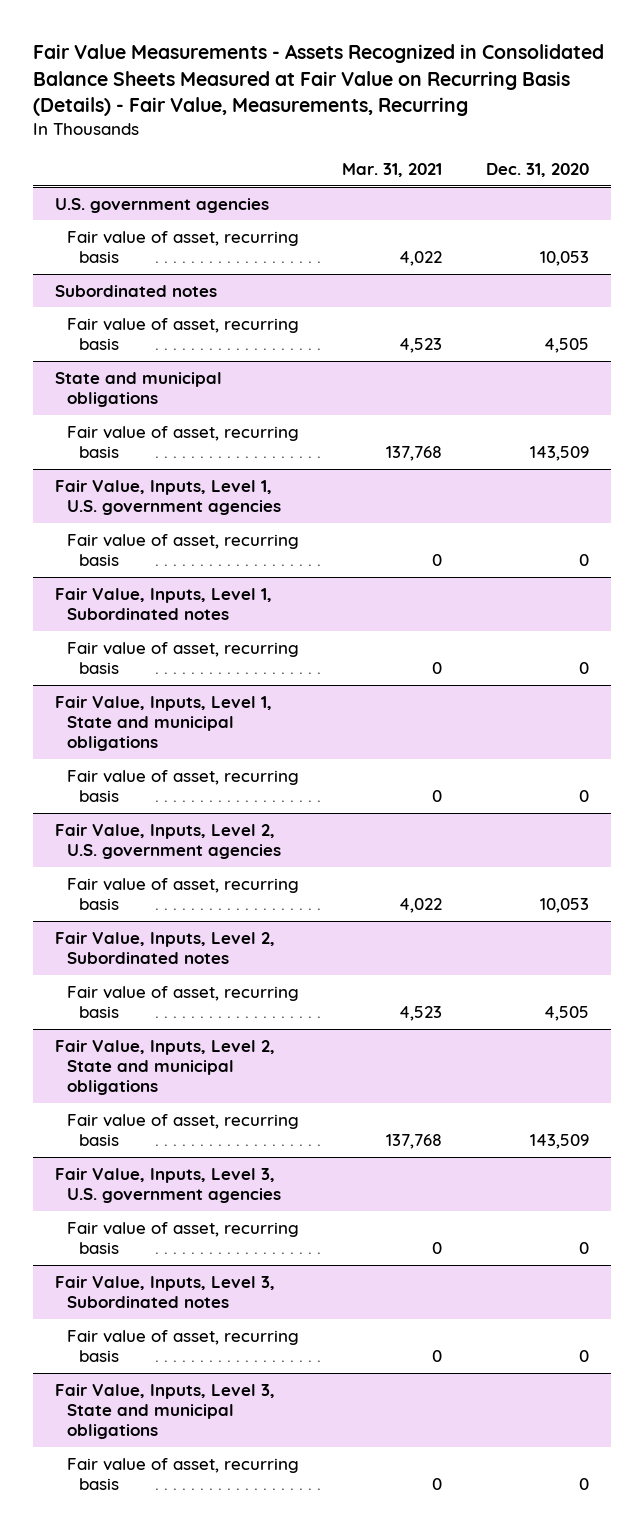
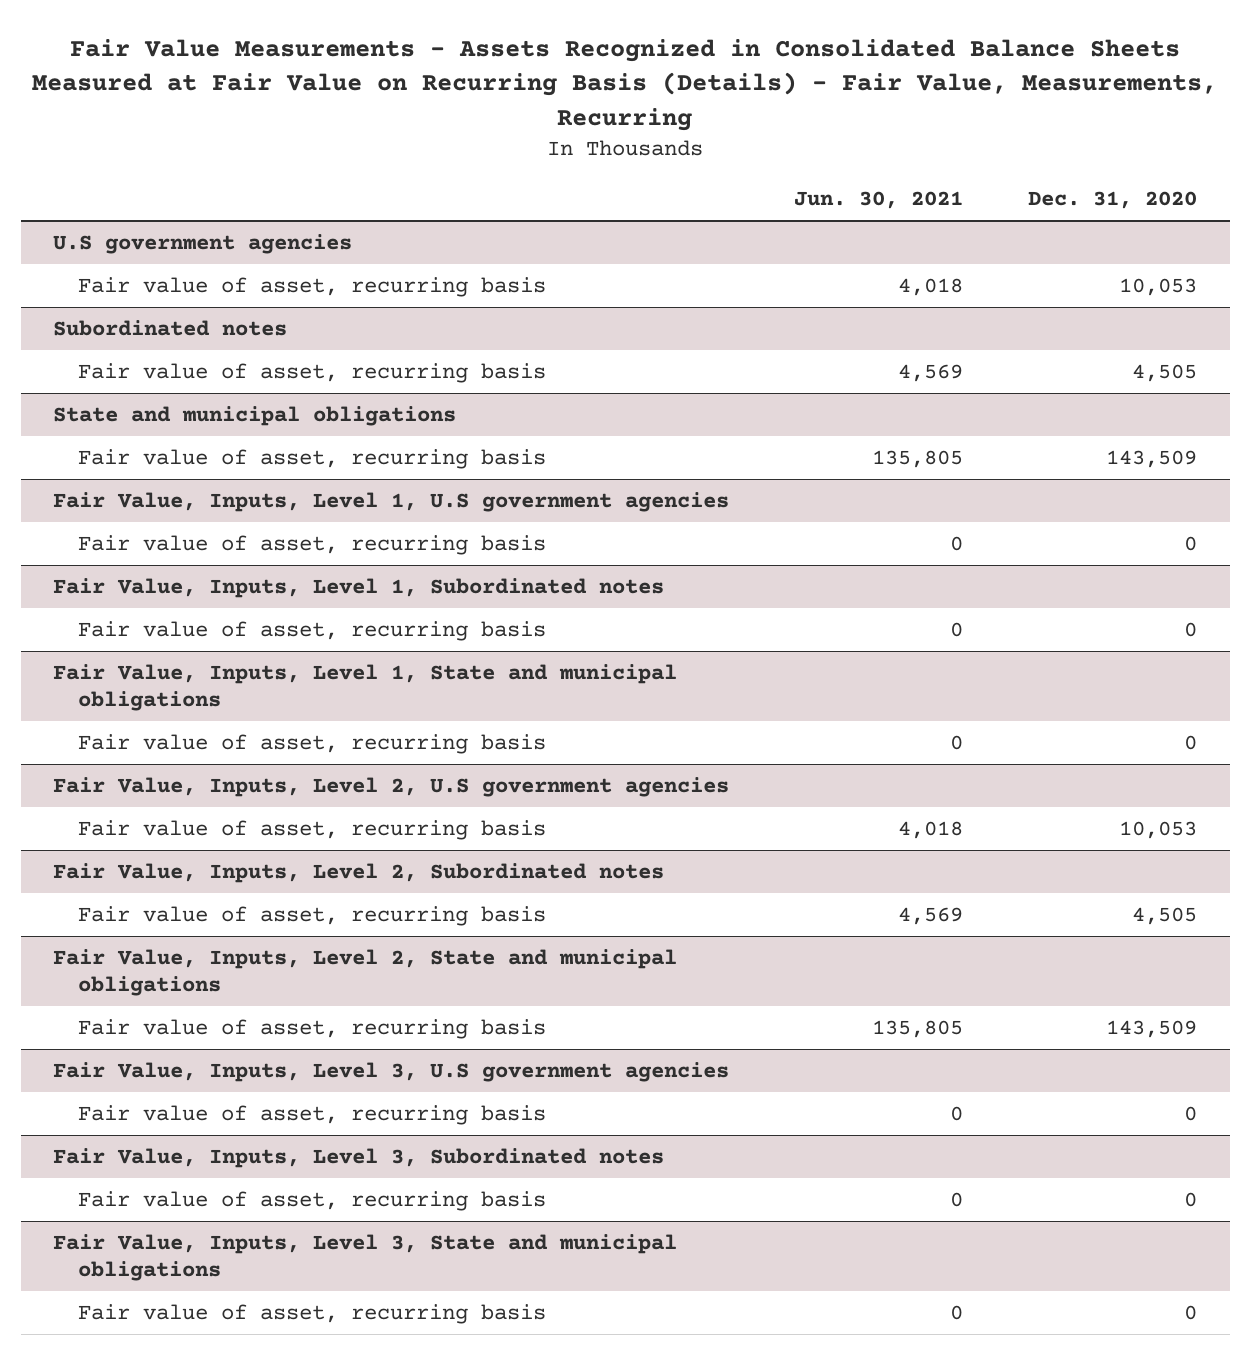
[342,163,443,178] Mar. 31, 2021 -> none
none -> [794,190,964,209] Jun. 30, 2021
[54,197,269,213] U.S. government agencies -> [53,233,353,254] U.S government agencies
[54,479,281,516] Fair Value, Inputs, Level 1, U.S. government agencies -> [53,491,730,512] Fair Value, Inputs, Level 1, U.S government agencies
[54,823,281,860] Fair Value, Inputs, Level 2, U.S. government agencies -> [53,776,730,797] Fair Value, Inputs, Level 2, U.S government agencies
[54,1167,281,1204] Fair Value, Inputs, Level 3, U.S. government agencies -> [53,1061,730,1082] Fair Value, Inputs, Level 3, U.S government agencies

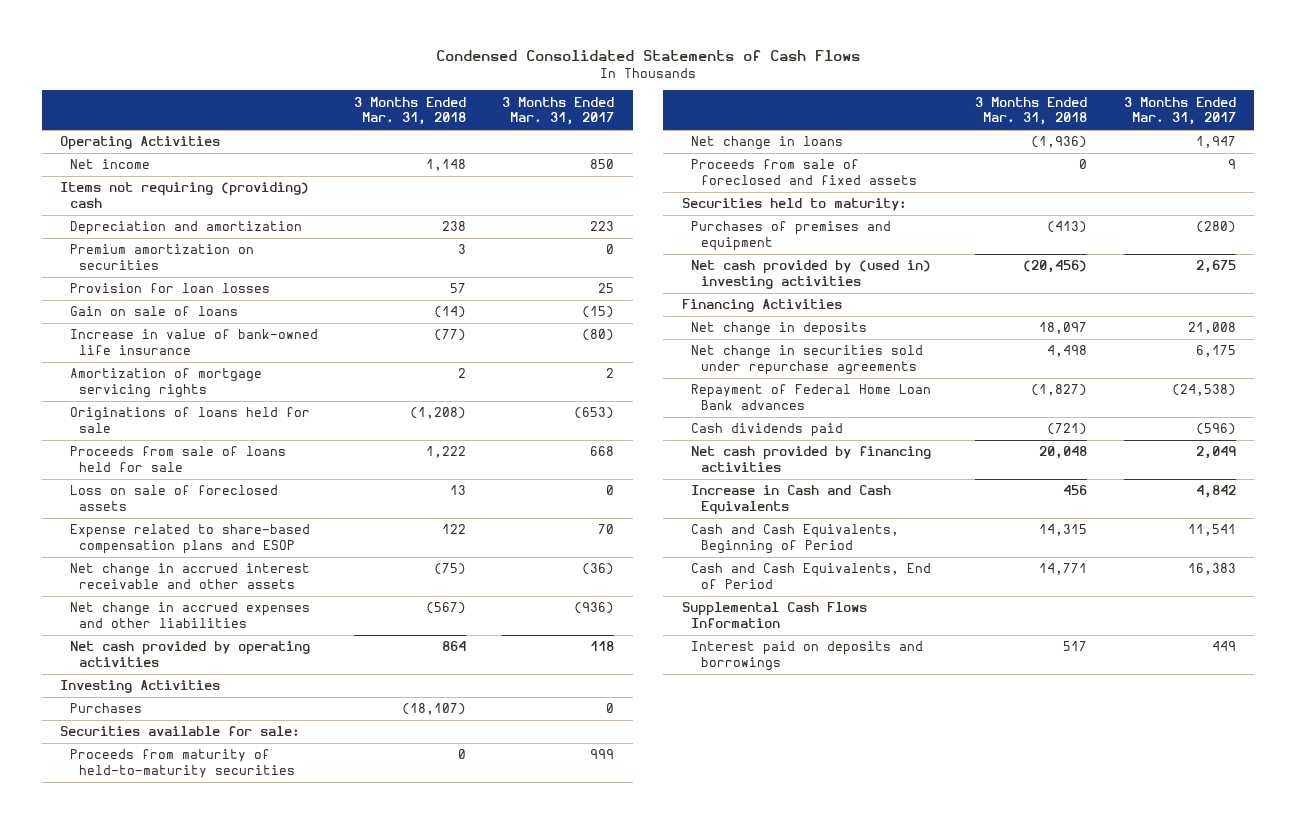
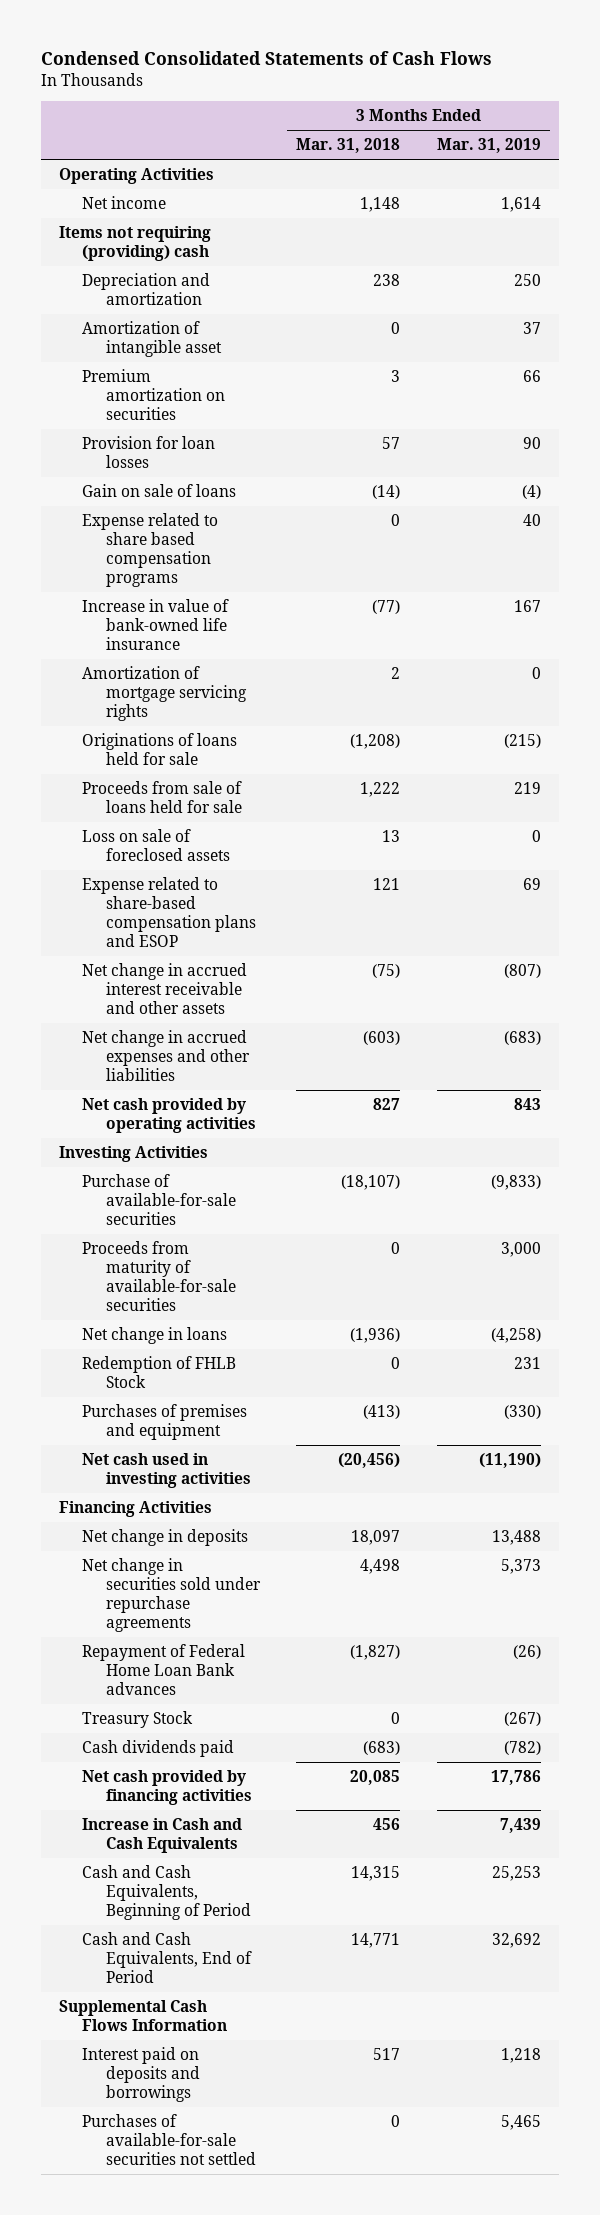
[502,96,615,126] 3 Months Ended Mar. 31, 2017 -> none
none -> [436,138,541,154] Mar. 31, 2019
none -> [82,321,222,357] Amortization of intangible asset
none -> [82,513,219,587] Expense related to share based compensation programs
[442,524,467,535] 122 -> [373,878,401,891] 121
[426,602,467,615] (567) -> [363,1031,401,1046] (603)
[442,641,467,652] 864 -> [373,1098,401,1111] 827
[60,726,301,737] Securities available for sale: -> none
[69,703,142,714] Purchases -> [82,1174,236,1225] Purchase of available-for-sale securities
[69,749,296,779] Proceeds from maturity of held-to-maturity securities -> [82,1241,236,1311] Proceeds from maturity of available-for-sale securities
[691,159,917,186] Proceeds from sale of foreclosed and fixed assets -> none
[681,198,907,212] Securities held to maturity: -> none
none -> [82,1356,237,1388] Redemption of FHLB Stock
[691,260,932,290] Net cash provided by (used in) investing activities -> [82,1453,251,1488] Net cash used in investing activities
none -> [82,1711,194,1729] Treasury Stock
[1047,423,1088,436] (721) -> [363,1741,401,1756] (683)
[1039,446,1088,460] 20,048 -> [350,1770,401,1786] 20,085
none -> [82,2114,256,2165] Purchases of available-for-sale securities not settled

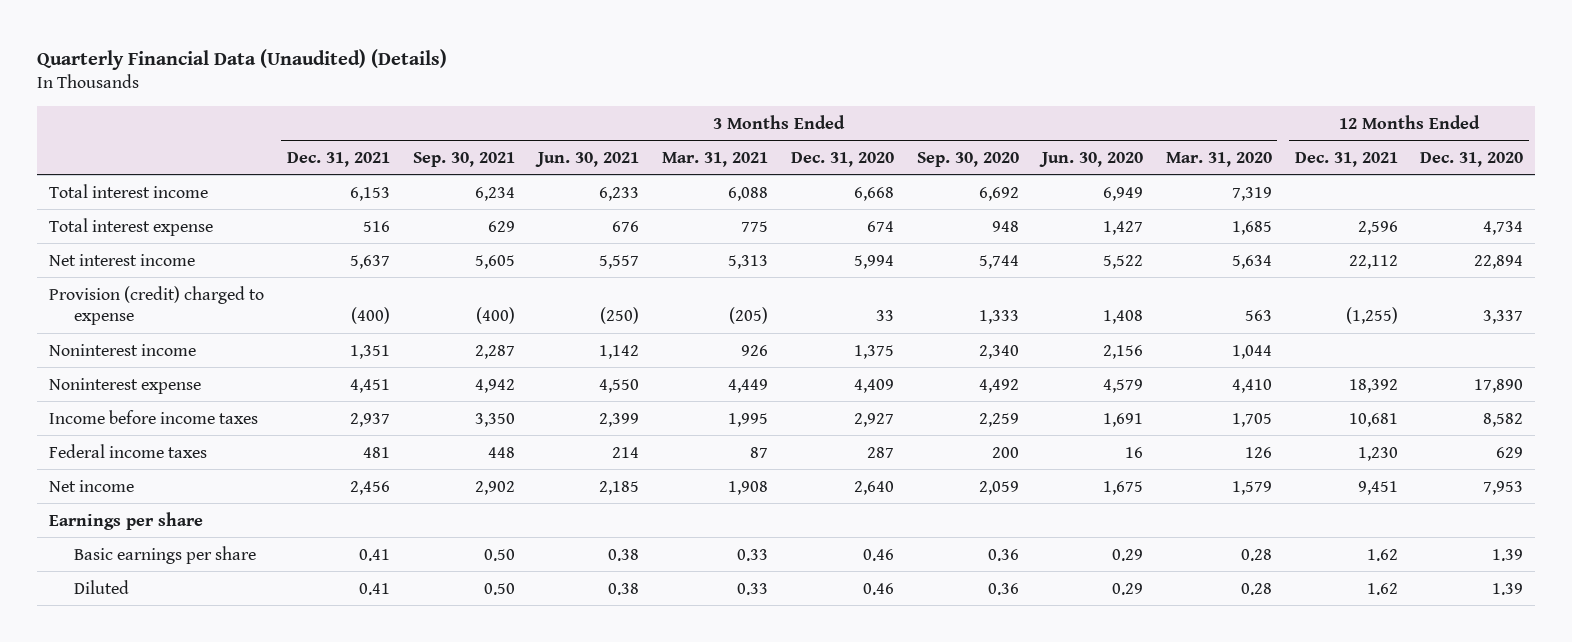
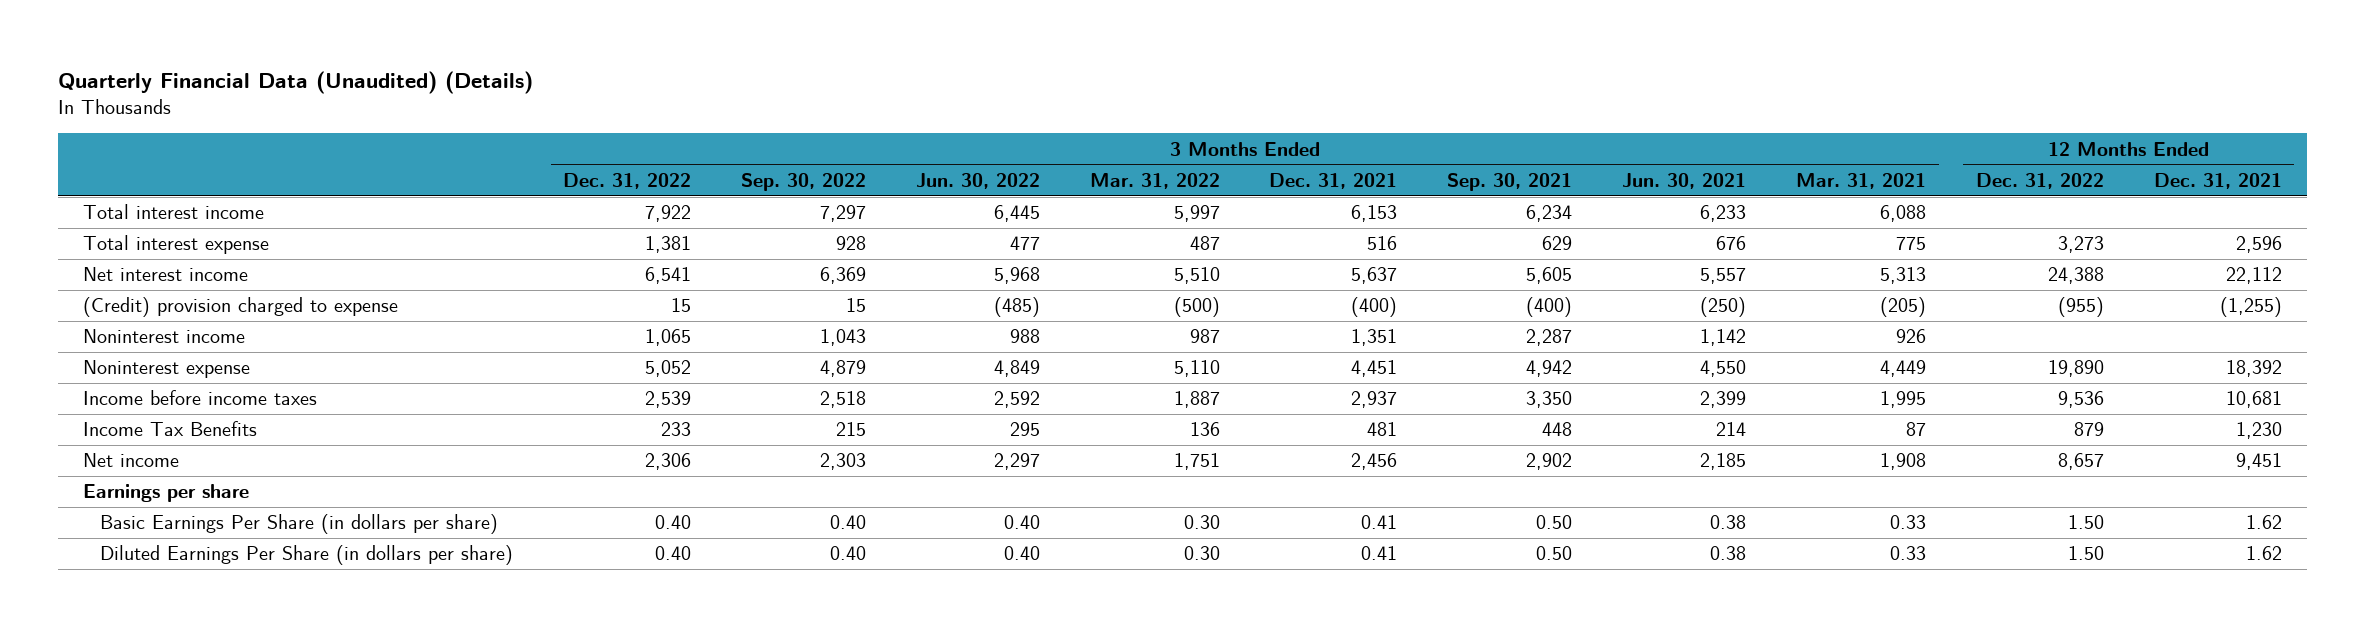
[790,151,894,167] Dec. 31, 2020 -> none
[916,151,1019,167] Sep. 30, 2020 -> none
[1038,151,1143,167] Jun. 30, 2020 -> none
[1165,151,1272,167] Mar. 31, 2020 -> none
[1420,151,1524,167] Dec. 31, 2020 -> none
none -> [563,172,692,189] Dec. 31, 2022
none -> [740,172,866,191] Sep. 30, 2022
none -> [915,172,1040,189] Jun. 30, 2022
none -> [1089,172,1220,189] Mar. 31, 2022
none -> [1975,172,2104,189] Dec. 31, 2022
[48,285,264,326] Provision (credit) charged to expense -> [82,297,398,318] (Credit) provision charged to expense
[48,443,207,458] Federal income taxes -> [82,421,257,437] Income Tax Benefits
[74,545,257,564] Basic earnings per share -> [100,514,499,535] Basic Earnings Per Share (in dollars per share)
[74,579,130,594] Diluted -> [100,545,514,566] Diluted Earnings Per Share (in dollars per share)

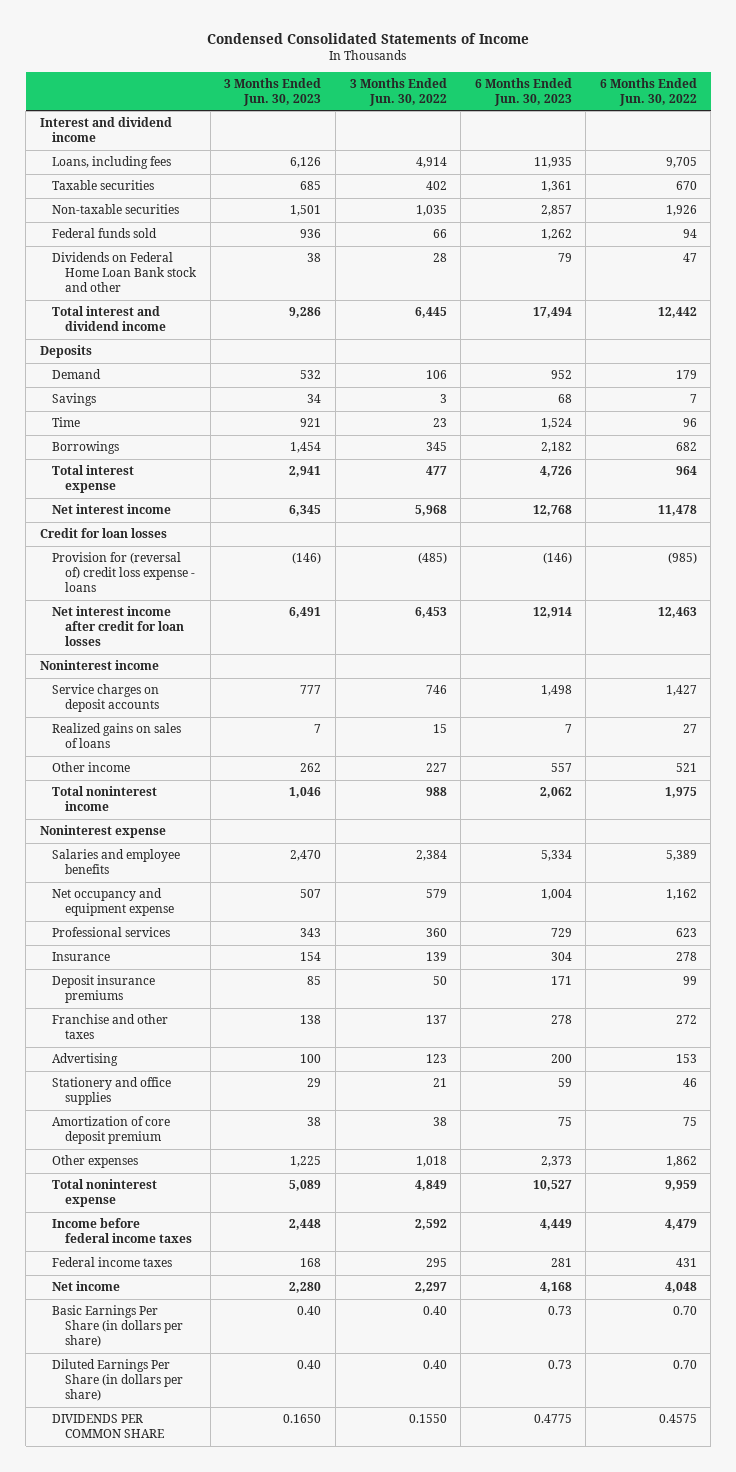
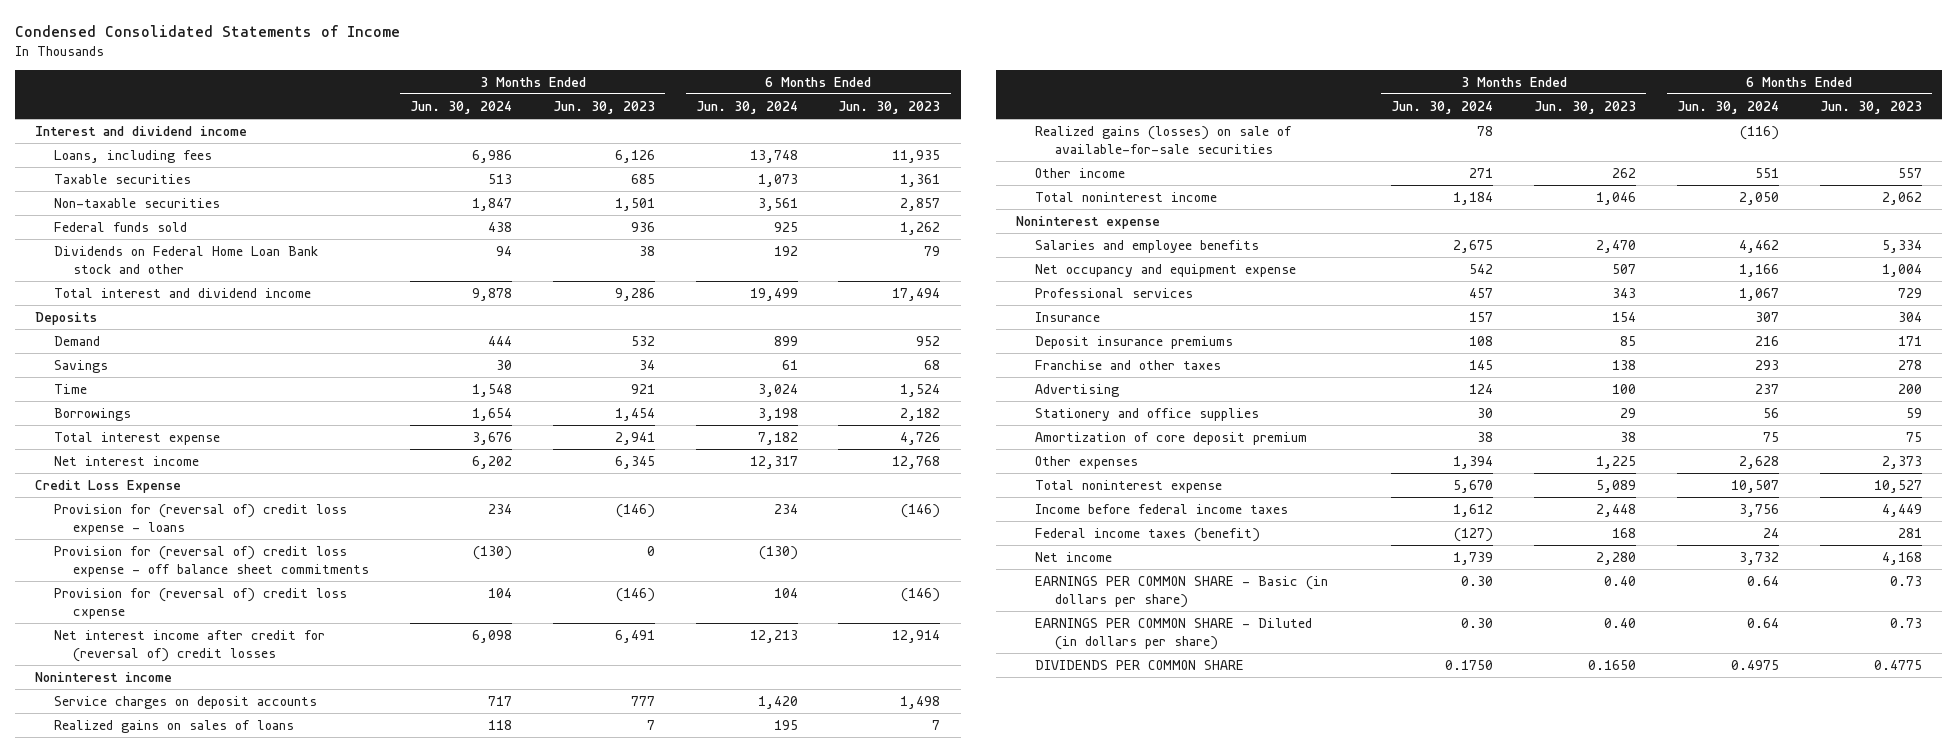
[349,77,447,106] 3 Months Ended Jun. 30, 2022 -> none
[599,77,697,106] 6 Months Ended Jun. 30, 2022 -> none
none -> [410,100,513,114] Jun. 30, 2024
none -> [695,100,798,114] Jun. 30, 2024
[39,528,167,539] Credit for loan losses -> [35,479,182,493] Credit Loss Expense
none -> [54,545,370,577] Provision for (reversal of) credit loss expense - off balance sheet commitments
none -> [54,587,348,619] Provision for (reversal of) credit loss cxpense
[52,606,185,647] Net interest income after credit for loan losses -> [54,629,326,662] Net interest income after credit for (reversal of) credit losses
none -> [1035,125,1293,154] Realized gains (losses) on sale of available-for-sale securities
[52,1257,173,1268] Federal income taxes -> [1035,527,1261,542] Federal income taxes (benefit)
[52,1305,184,1348] Basic Earnings Per Share (in dollars per share) -> [1035,575,1329,608] EARNINGS PER COMMON SHARE - Basic (in dollars per share)
[52,1359,184,1402] Diluted Earnings Per Share (in dollars per share) -> [1035,617,1313,650] EARNINGS PER COMMON SHARE - Diluted (in dollars per share)

